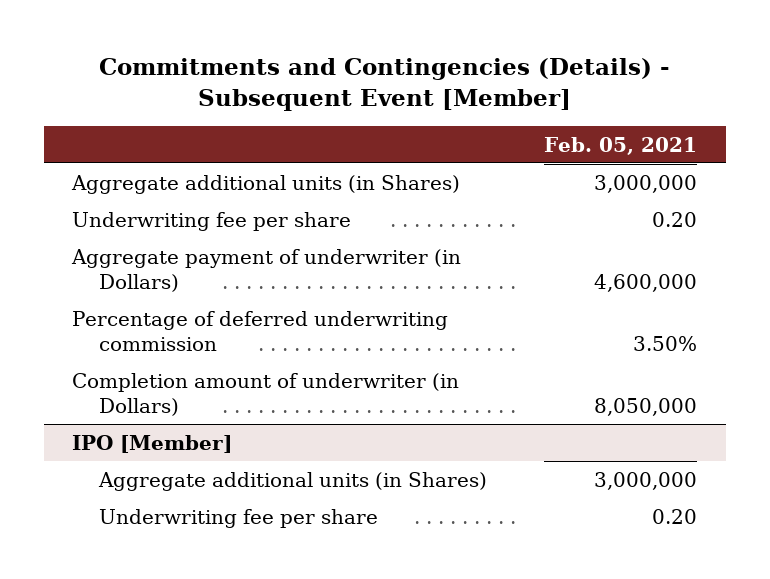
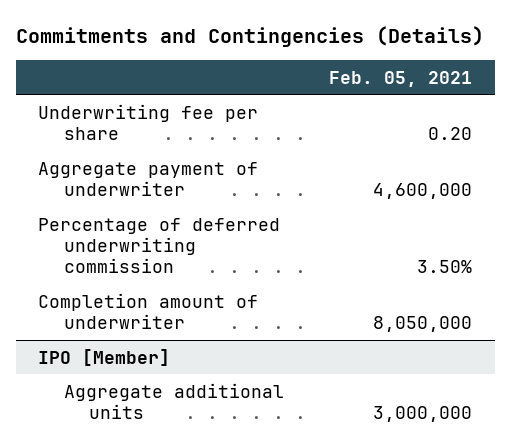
[98,57,670,112] Commitments and Contingencies (Details) - Subsequent Event [Member] -> [15,25,484,47] Commitments and Contingencies (Details)
[71,174,461,194] Aggregate additional units (in Shares) -> none
[71,248,462,293] Aggregate payment of underwriter (in Dollars) -> [38,161,259,196] Aggregate payment of underwriter
[72,372,460,417] Completion amount of underwriter (in Dollars) -> [38,292,259,329] Completion amount of underwriter
[99,508,379,528] Underwriting fee per share -> none
[98,471,488,491] Aggregate additional units (in Shares) -> [63,382,284,419] Aggregate additional units

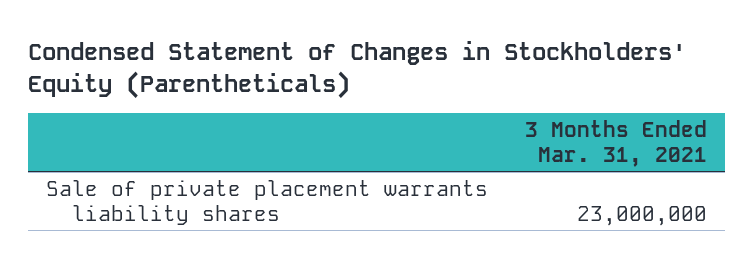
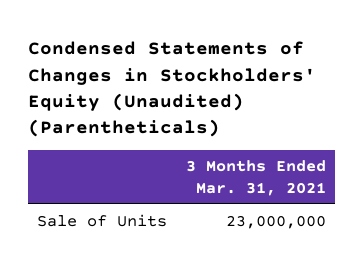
[27,41,686,100] Condensed Statement of Changes in Stockholders' Equity (Parentheticals) -> [27,41,316,138] Condensed Statements of Changes in Stockholders' Equity (Unaudited) (Parentheticals)
[46,180,489,225] Sale of private placement warrants liability shares -> [37,213,168,227] Sale of Units

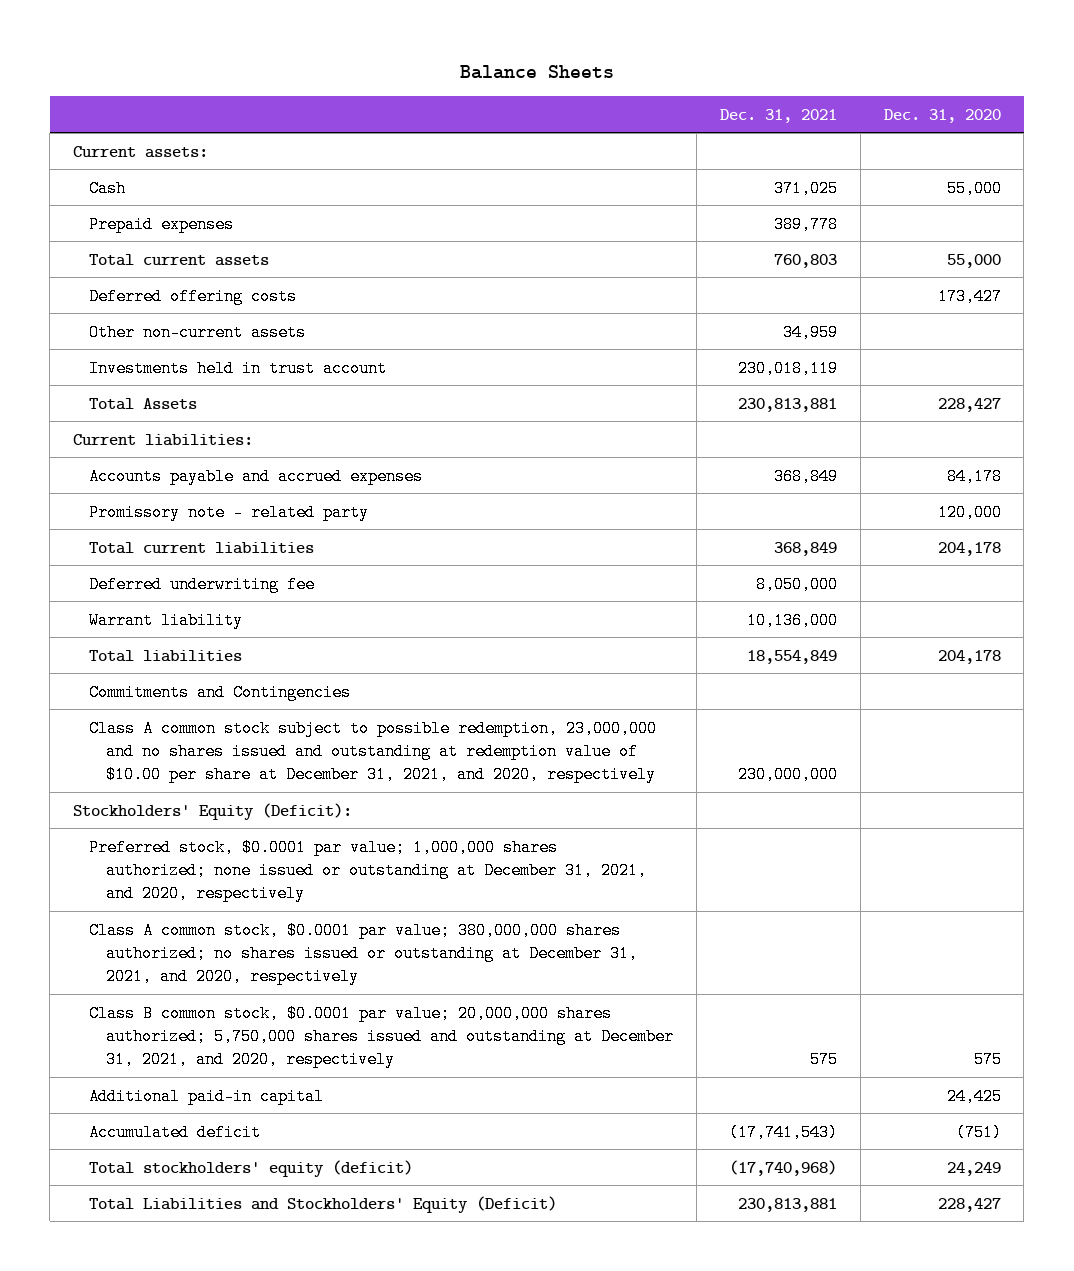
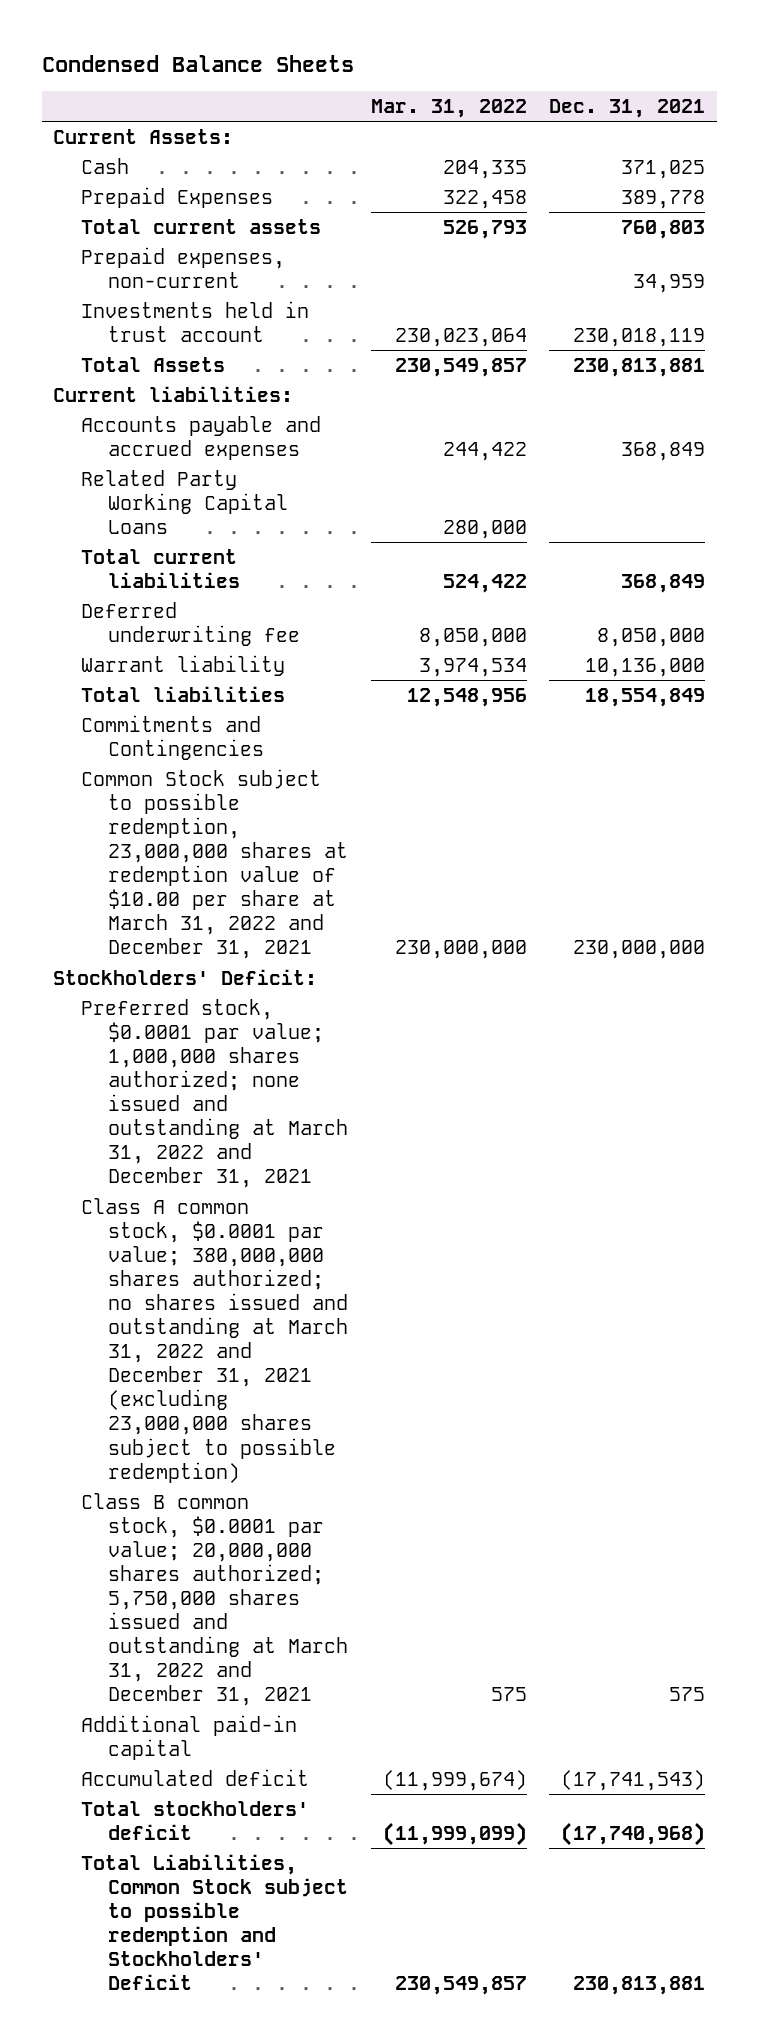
[459,64,614,79] Balance Sheets -> [41,54,354,72] Condensed Balance Sheets
[883,108,1001,123] Dec. 31, 2020 -> none
none -> [370,98,527,118] Mar. 31, 2022
[73,145,209,158] Current assets: -> [52,128,233,144] Current Assets:
[89,215,235,233] Prepaid expenses -> [80,186,273,208] Prepaid Expenses
[89,287,298,305] Deferred offering costs -> none
[89,323,307,341] Other non-current assets -> [80,246,285,288] Prepaid expenses, non-current
[89,503,370,521] Promissory note - related party -> [80,469,289,535] Related Party Working Capital Loans
[89,719,658,783] Class A common stock subject to possible redemption, 23,000,000 and no shares issued and outstanding at redemption value of $10.00 per share at December 31, 2021, and 2020, respectively -> [80,768,349,960] Common Stock subject to possible redemption, 23,000,000 shares at redemption value of $10.00 per share at March 31, 2022 and December 31, 2021
[73,802,353,820] Stockholders' Equity (Deficit): -> [52,968,317,985] Stockholders' Deficit:
[89,838,647,902] Preferred stock, $0.0001 par value; 1,000,000 shares authorized; none issued or outstanding at December 31, 2021, and 2020, respectively -> [80,998,349,1189] Preferred stock, $0.0001 par value; 1,000,000 shares authorized; none issued and outstanding at March 31, 2022 and December 31, 2021
[89,921,638,985] Class A common stock, $0.0001 par value; 380,000,000 shares authorized; no shares issued or outstanding at December 31, 2021, and 2020, respectively -> [80,1197,349,1483] Class A common stock, $0.0001 par value; 380,000,000 shares authorized; no shares issued and outstanding at March 31, 2022 and December 31, 2021 (excluding 23,000,000 shares subject to possible redemption)
[89,1004,674,1068] Class B common stock, $0.0001 par value; 20,000,000 shares authorized; 5,750,000 shares issued and outstanding at December 31, 2021, and 2020, respectively -> [80,1492,349,1707] Class B common stock, $0.0001 par value; 20,000,000 shares authorized; 5,750,000 shares issued and outstanding at March 31, 2022 and December 31, 2021
[89,1159,414,1177] Total stockholders' equity (deficit) -> [80,1800,309,1840] Total stockholders' deficit
[89,1195,558,1213] Total Liabilities and Stockholders' Equity (Deficit) -> [80,1853,349,1991] Total Liabilities, Common Stock subject to possible redemption and Stockholders' Deficit

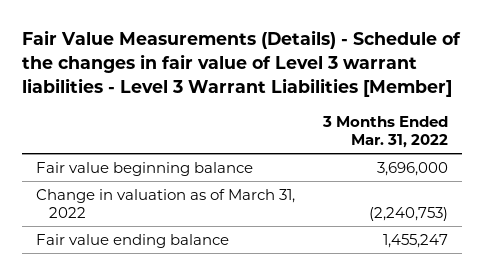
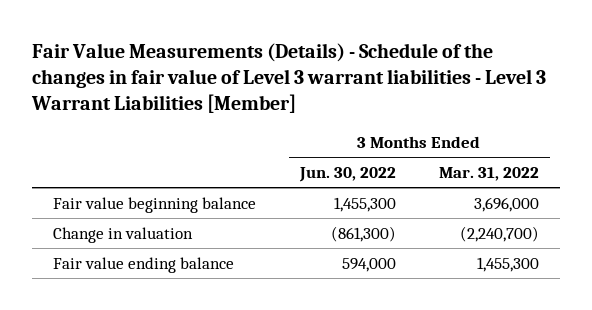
none -> [298,166,396,182] Jun. 30, 2022
[35,188,295,218] Change in valuation as of March 31, 2022 -> [53,226,194,243] Change in valuation
[368,206,448,221] (2,240,753) -> [459,225,539,242] (2,240,700)
[382,233,448,248] 1,455,247 -> [476,256,539,272] 1,455,300

